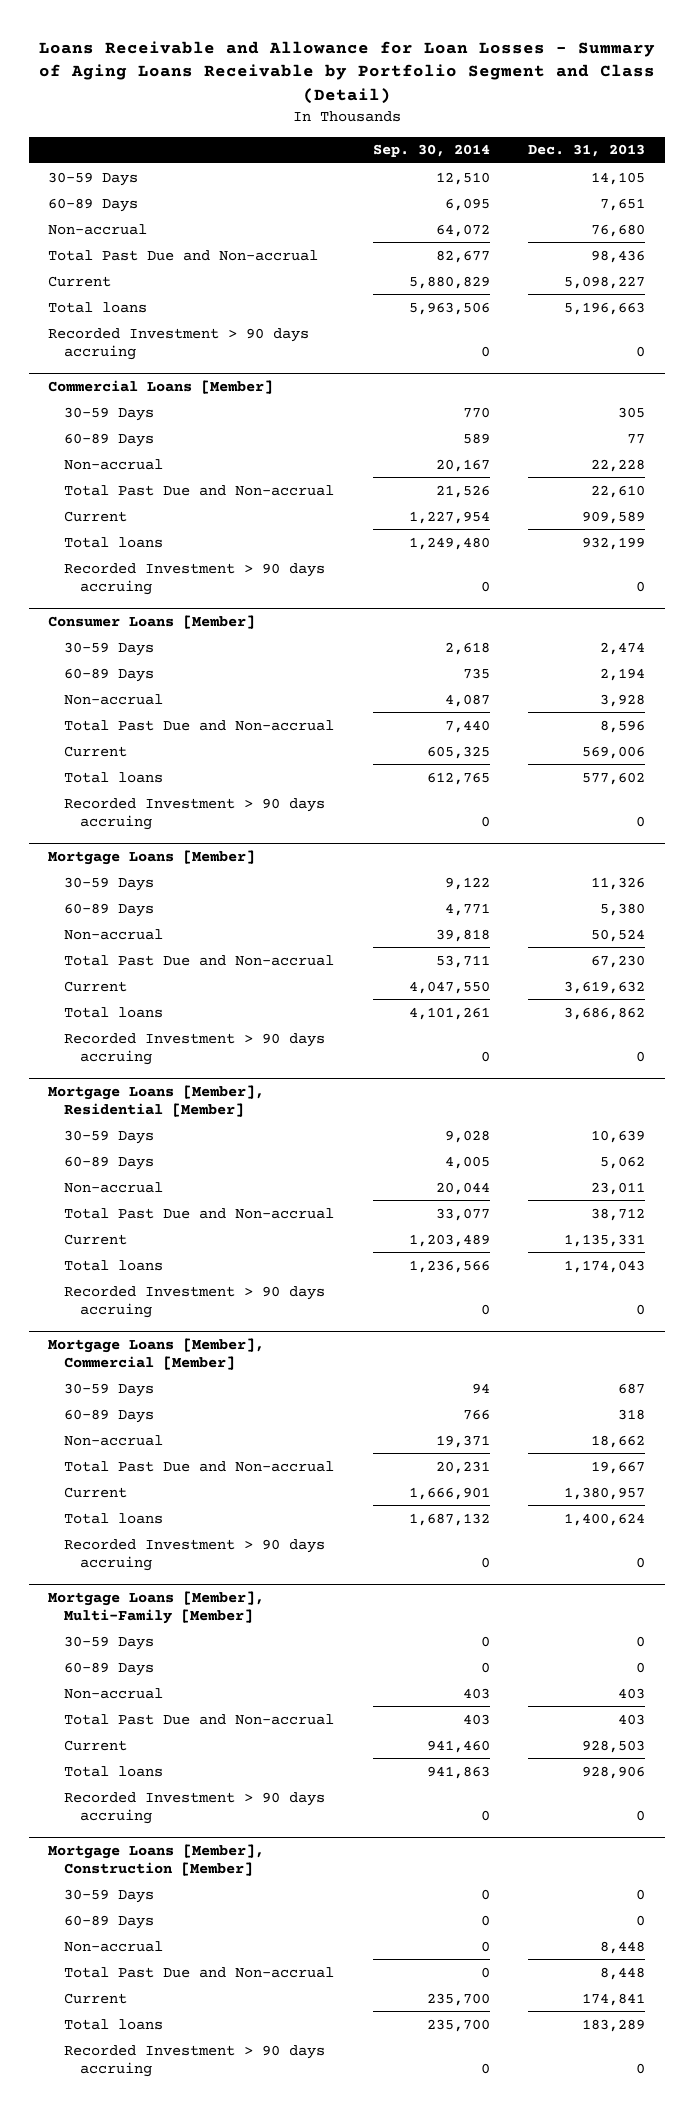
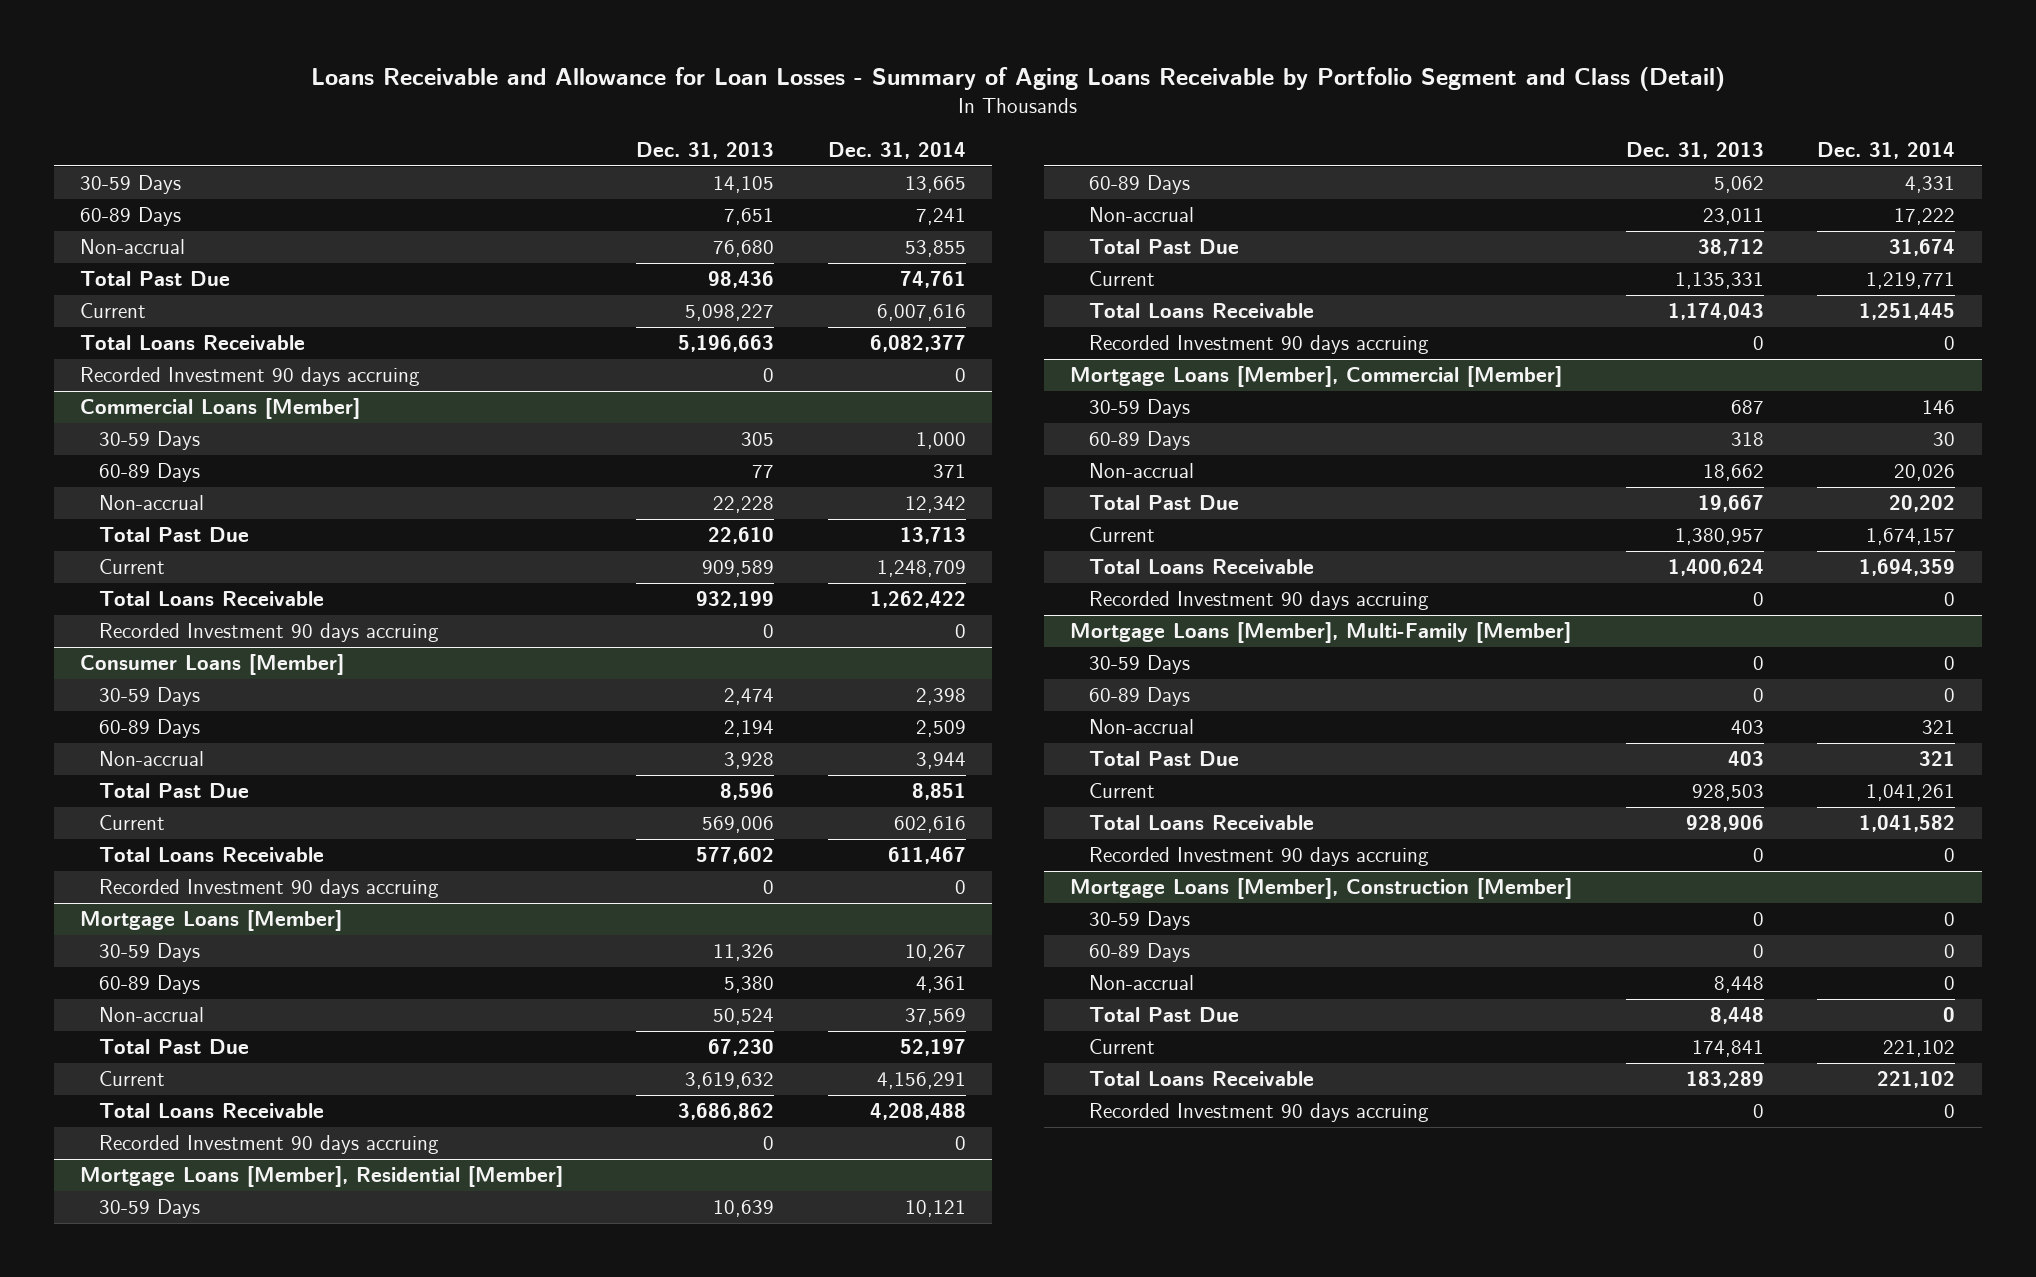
[372,144,490,158] Sep. 30, 2014 -> none
none -> [827,141,966,159] Dec. 31, 2014
[47,249,318,261] Total Past Due and Non-accrual -> [80,271,231,287] Total Past Due
[47,301,147,313] Total loans -> [80,335,306,351] Total Loans Receivable
[47,327,309,360] Recorded Investment > 90 days accruing -> [80,367,421,387] Recorded Investment 90 days accruing
[64,484,335,496] Total Past Due and Non-accrual -> [99,527,250,543] Total Past Due
[64,536,164,548] Total loans -> [99,591,325,607] Total Loans Receivable
[64,562,326,595] Recorded Investment > 90 days accruing -> [99,623,440,643] Recorded Investment 90 days accruing
[64,719,335,731] Total Past Due and Non-accrual -> [99,783,250,799] Total Past Due
[64,771,164,783] Total loans -> [99,847,325,863] Total Loans Receivable
[64,797,326,830] Recorded Investment > 90 days accruing -> [99,879,440,899] Recorded Investment 90 days accruing
[64,954,335,966] Total Past Due and Non-accrual -> [99,1039,250,1055] Total Past Due
[64,1006,164,1018] Total loans -> [99,1103,325,1119] Total Loans Receivable
[64,1032,326,1065] Recorded Investment > 90 days accruing -> [99,1135,440,1155] Recorded Investment 90 days accruing
[64,1207,335,1219] Total Past Due and Non-accrual -> [1089,239,1240,255] Total Past Due
[64,1259,164,1271] Total loans -> [1089,303,1315,319] Total Loans Receivable
[64,1285,326,1318] Recorded Investment > 90 days accruing -> [1089,335,1430,355] Recorded Investment 90 days accruing
[64,1460,335,1472] Total Past Due and Non-accrual -> [1089,495,1240,511] Total Past Due
[64,1512,164,1524] Total loans -> [1089,559,1315,575] Total Loans Receivable
[64,1538,326,1571] Recorded Investment > 90 days accruing -> [1089,591,1430,611] Recorded Investment 90 days accruing
[64,1713,335,1725] Total Past Due and Non-accrual -> [1089,751,1240,767] Total Past Due
[64,1765,164,1777] Total loans -> [1089,815,1315,831] Total Loans Receivable
[64,1791,326,1824] Recorded Investment > 90 days accruing -> [1089,847,1430,867] Recorded Investment 90 days accruing
[64,1966,335,1978] Total Past Due and Non-accrual -> [1089,1007,1240,1023] Total Past Due
[64,2018,164,2030] Total loans -> [1089,1071,1315,1087] Total Loans Receivable
[64,2044,326,2077] Recorded Investment > 90 days accruing -> [1089,1103,1430,1123] Recorded Investment 90 days accruing

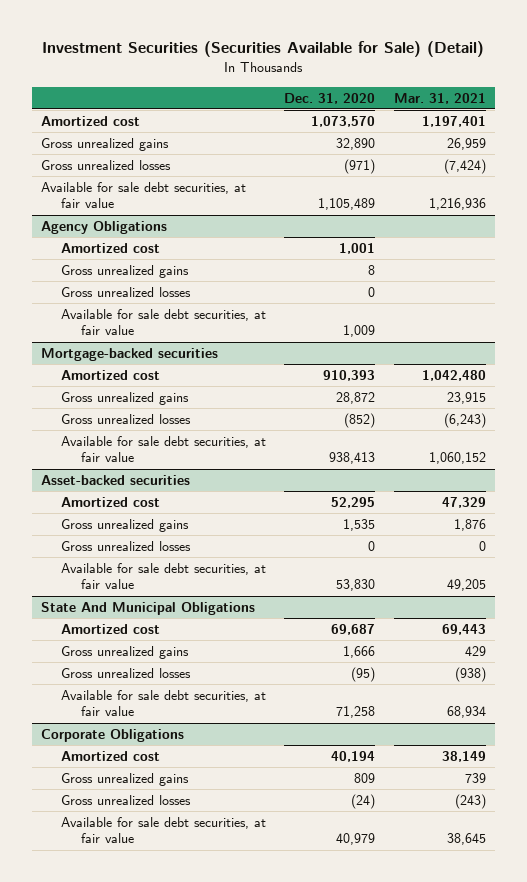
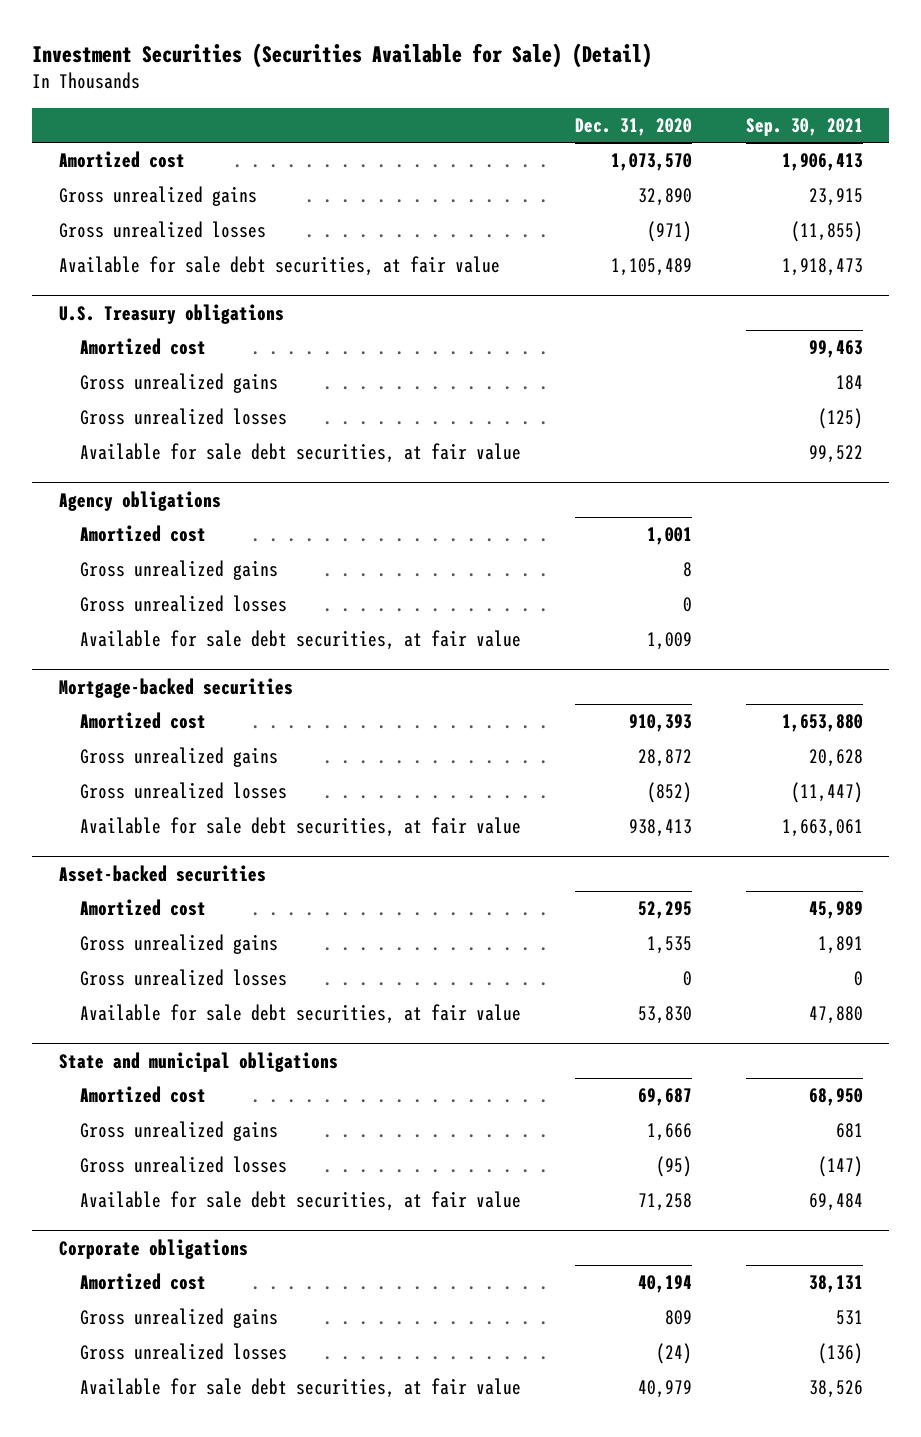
[394,92,487,104] Mar. 31, 2021 -> none
none -> [745,117,863,136] Sep. 30, 2021
none -> [58,303,284,324] U.S. Treasury obligations
none -> [80,338,207,356] Amortized cost
none -> [80,373,279,394] Gross unrealized gains
none -> [80,408,288,426] Gross unrealized losses
none -> [80,443,522,464] Available for sale debt securities, at fair value
[40,221,167,235] Agency Obligations -> [58,490,221,511] Agency obligations
[40,602,255,616] State And Municipal Obligations -> [58,1051,338,1072] State and municipal obligations
[40,729,184,743] Corporate Obligations -> [58,1238,248,1259] Corporate obligations

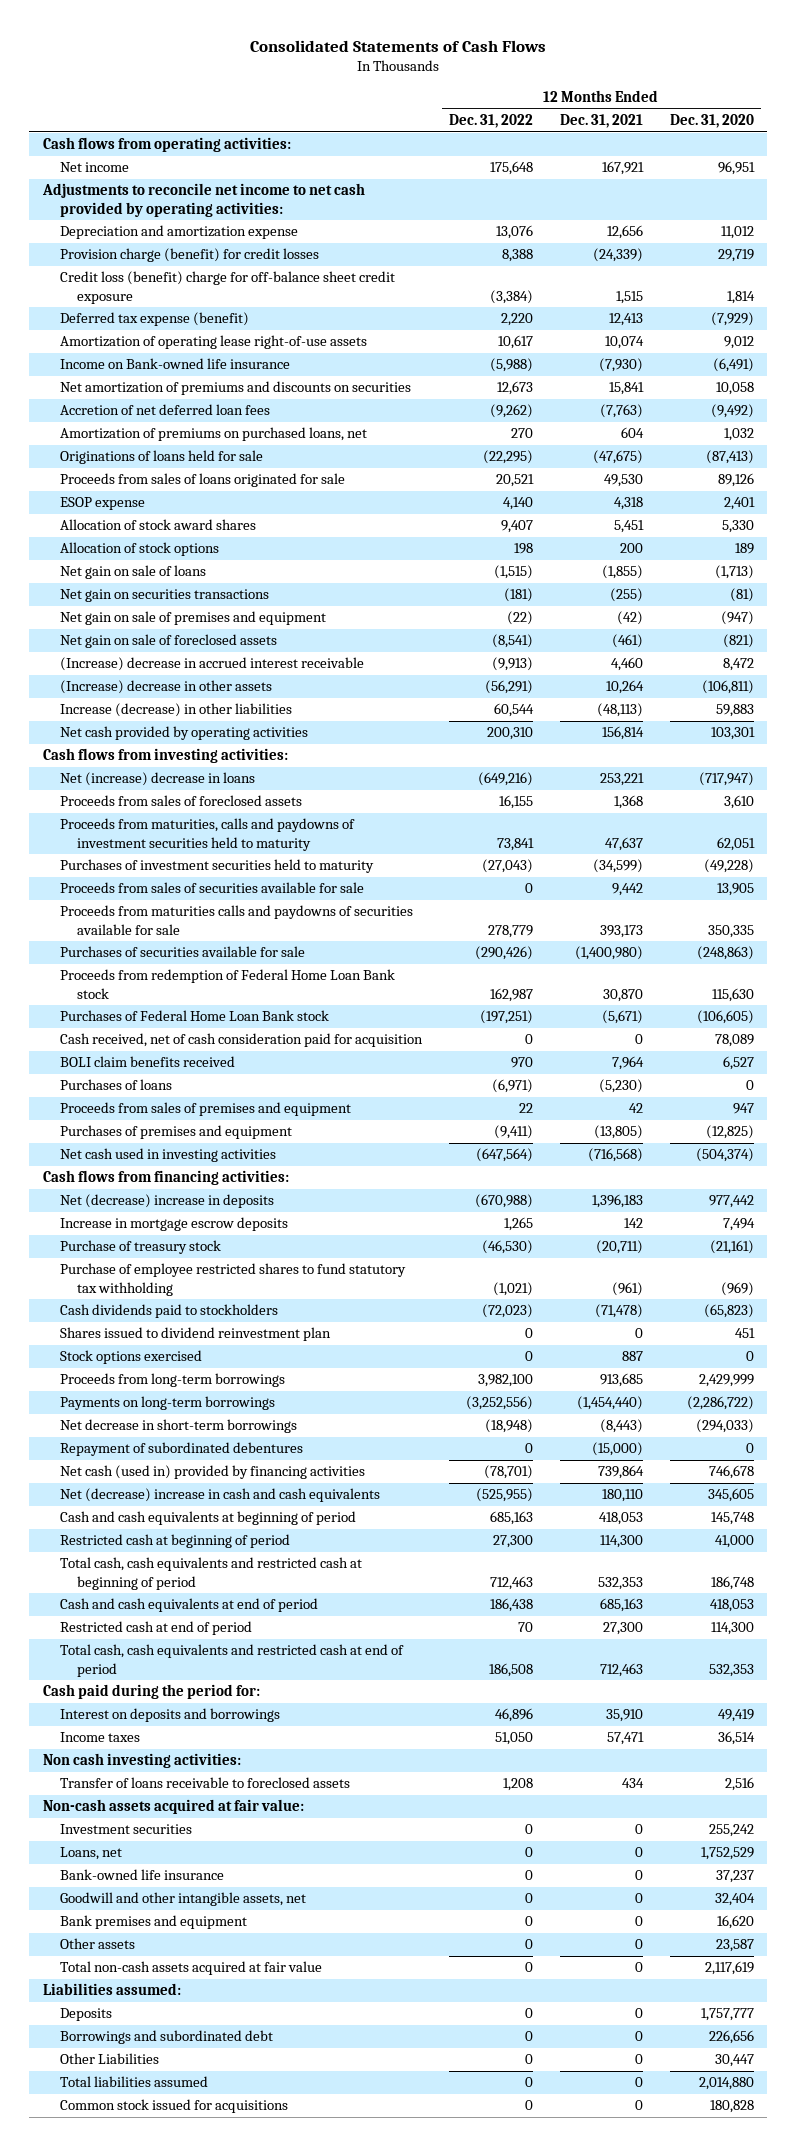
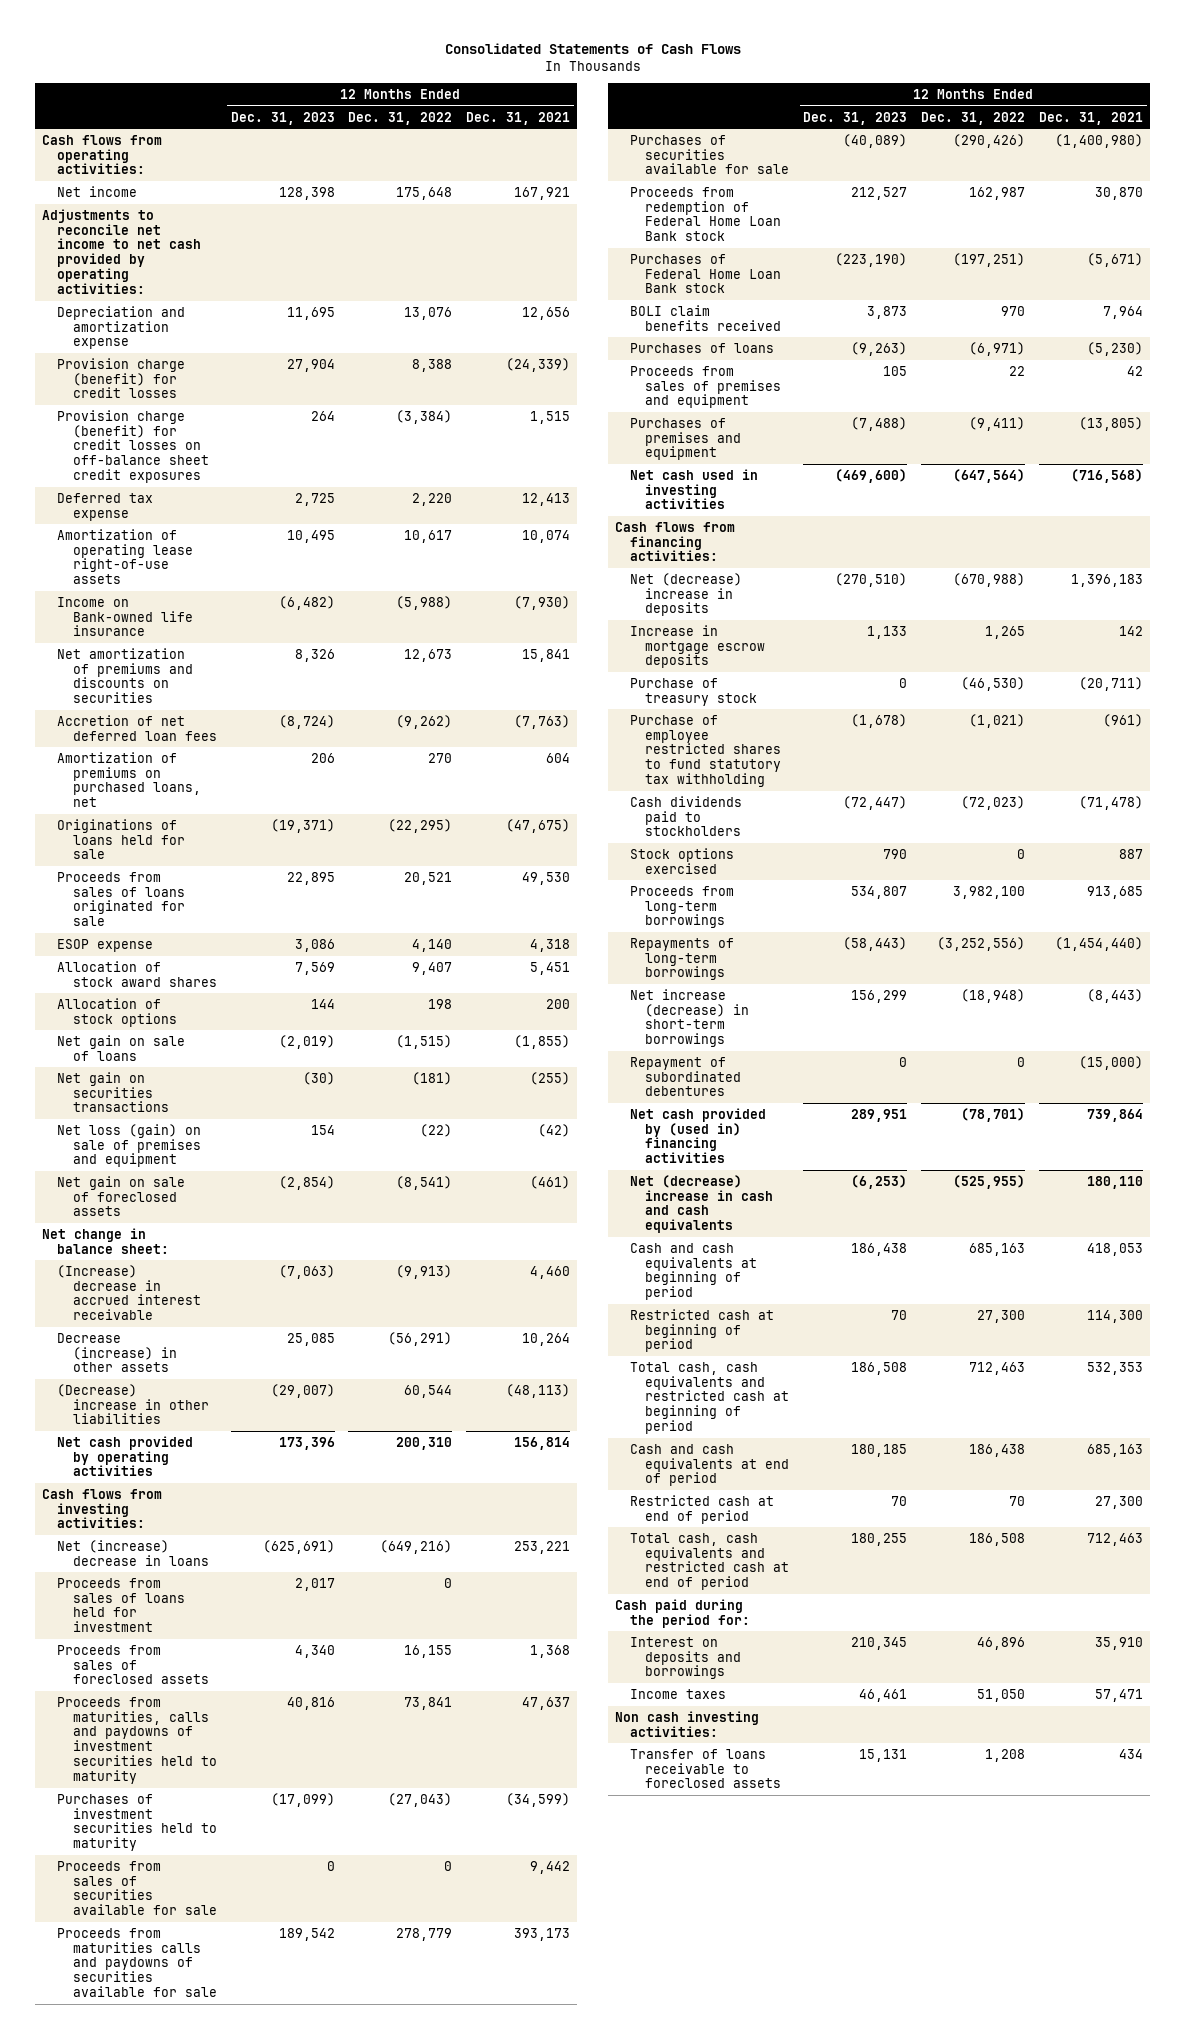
[669,114,754,129] Dec. 31, 2020 -> none
none -> [230,111,335,125] Dec. 31, 2023
[59,271,395,304] Credit loss (benefit) charge for off-balance sheet credit exposure -> [57,409,209,484] Provision charge (benefit) for credit losses on off-balance sheet credit exposures
[59,312,249,327] Deferred tax expense (benefit) -> [57,492,154,521] Deferred tax expense
[59,611,326,626] Net gain on sale of premises and equipment -> [57,1123,202,1168] Net loss (gain) on sale of premises and equipment
none -> [42,1227,170,1254] Net change in balance sheet:
[59,680,272,695] (Increase) decrease in other assets -> [57,1332,177,1373] Decrease (increase) in other assets
[59,703,292,718] Increase (decrease) in other liabilities -> [57,1383,209,1425] (Decrease) increase in other liabilities
none -> [57,1577,185,1633] Proceeds from sales of loans held for investment
[59,1033,423,1048] Cash received, net of cash consideration paid for acquisition -> none
[59,1327,331,1342] Shares issued to dividend reinvestment plan -> none
[59,1396,275,1411] Payments on long-term borrowings -> [630,937,735,981] Repayments of long-term borrowings
[59,1419,297,1434] Net decrease in short-term borrowings -> [630,988,750,1048] Net increase (decrease) in short-term borrowings
[59,1465,365,1480] Net cash (used in) provided by financing activities -> [630,1107,767,1164] Net cash provided by (used in) financing activities
[42,1799,304,1815] Non-cash assets acquired at fair value: -> none
[59,1824,192,1835] Investment securities -> none
[59,1847,122,1861] Loans, net -> none
[59,1869,224,1881] Bank-owned life insurance -> none
[59,1892,306,1907] Goodwill and other intangible assets, net -> none
[59,1915,247,1930] Bank premises and equipment -> none
[59,1938,135,1950] Other assets -> none
[59,1961,322,1976] Total non-cash assets acquired at fair value -> none
[42,1983,181,1996] Liabilities assumed: -> none
[59,2008,112,2022] Deposits -> none
[59,2030,273,2045] Borrowings and subordinated debt -> none
[59,2053,159,2065] Other Liabilities -> none
[59,2076,208,2088] Total liabilities assumed -> none
[59,2099,288,2114] Common stock issued for acquisitions -> none

